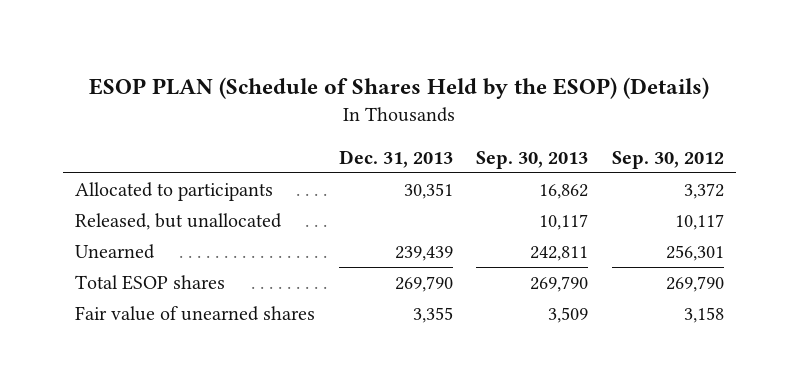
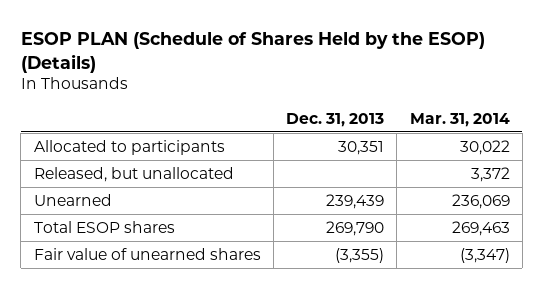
[476,150,589,169] Sep. 30, 2013 -> none
[611,150,724,169] Sep. 30, 2012 -> none
none -> [409,112,510,127] Mar. 31, 2014
[412,307,453,324] 3,355 -> [335,247,385,263] (3,355)

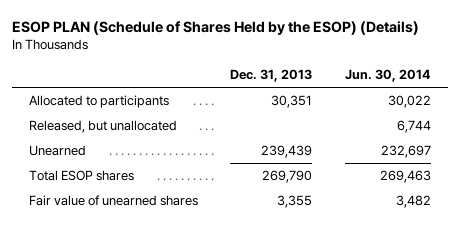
[409,112,510,127] Mar. 31, 2014 -> none
none -> [345,69,432,83] Jun. 30, 2014
[335,247,385,263] (3,355) -> [277,194,313,208] 3,355

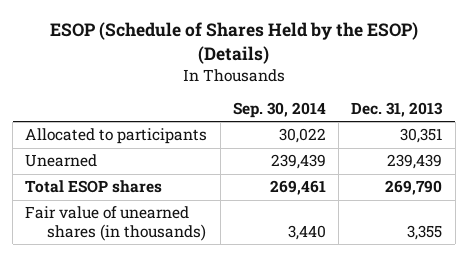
[12,21,420,36] ESOP PLAN (Schedule of Shares Held by the ESOP) (Details) -> [49,22,418,64] ESOP (Schedule of Shares Held by the ESOP) (Details)
[345,69,432,83] Jun. 30, 2014 -> none
none -> [232,102,326,119] Sep. 30, 2014
[28,119,177,133] Released, but unallocated -> none
[28,194,198,206] Fair value of unearned shares -> [25,206,206,241] Fair value of unearned shares (in thousands)

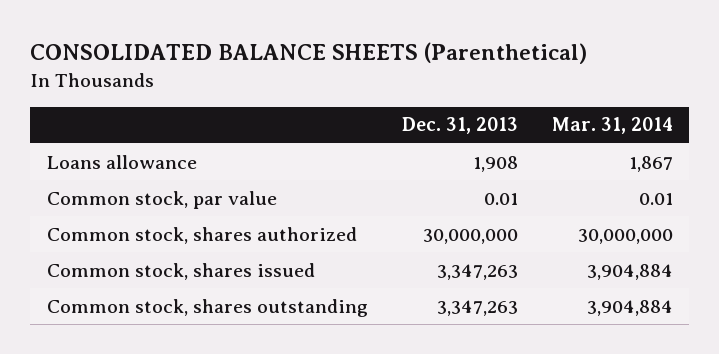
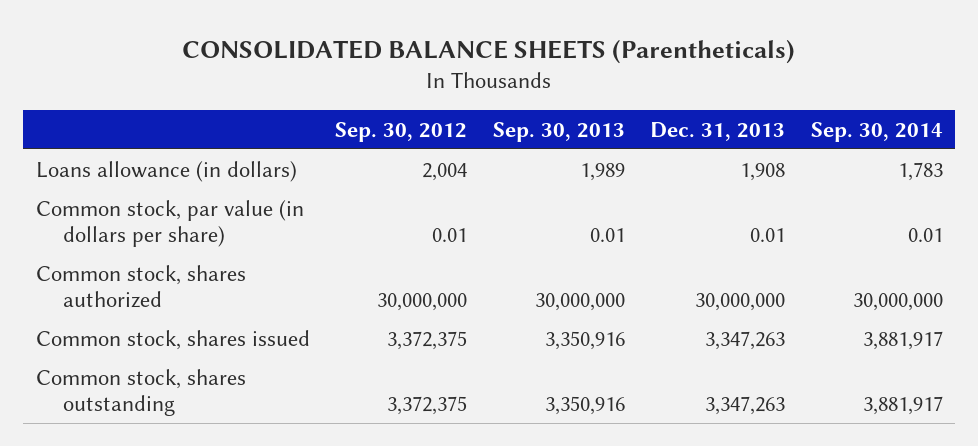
[30,42,588,65] CONSOLIDATED BALANCE SHEETS (Parenthetical) -> [182,38,796,64] CONSOLIDATED BALANCE SHEETS (Parentheticals)
[551,117,673,135] Mar. 31, 2014 -> none
none -> [335,121,468,142] Sep. 30, 2012
none -> [492,121,625,142] Sep. 30, 2013
none -> [810,121,943,142] Sep. 30, 2014
[46,154,197,169] Loans allowance -> [35,160,297,182] Loans allowance (in dollars)
[46,190,277,209] Common stock, par value -> [35,199,304,248] Common stock, par value (in dollars per share)

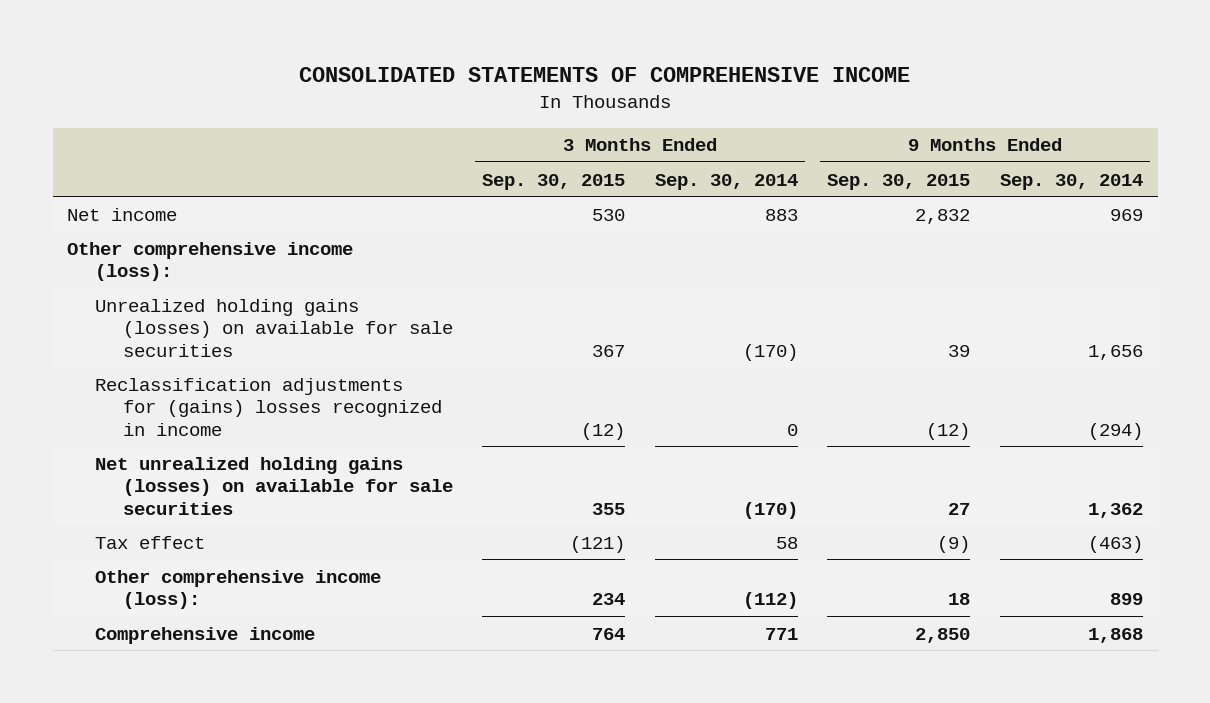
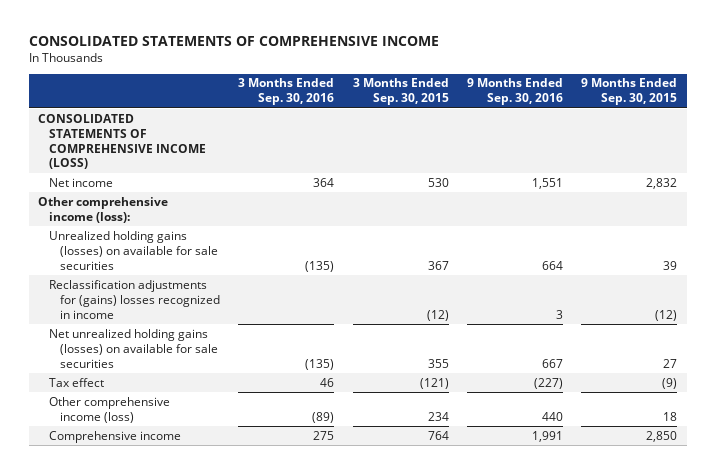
[654,173,798,190] Sep. 30, 2014 -> none
[1000,173,1144,190] Sep. 30, 2014 -> none
none -> [238,78,335,106] 3 Months Ended Sep. 30, 2016
none -> [467,78,564,106] 9 Months Ended Sep. 30, 2016
none -> [37,113,206,170] CONSOLIDATED STATEMENTS OF COMPREHENSIVE INCOME (LOSS)
[95,569,382,610] Other comprehensive income (loss): -> [48,396,170,423] Other comprehensive income (loss)

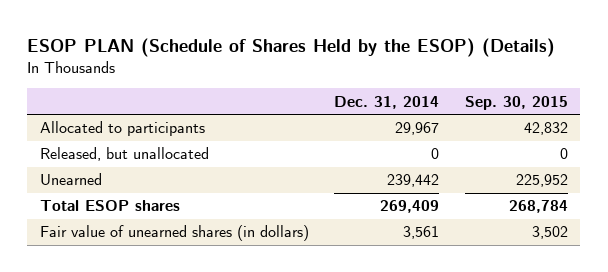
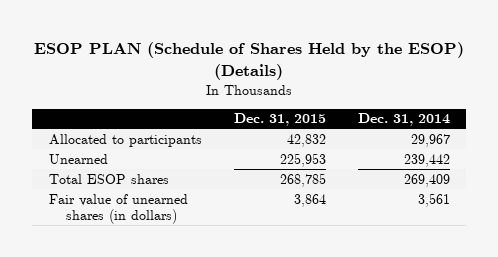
[464,95,568,110] Sep. 30, 2015 -> none
none -> [233,113,326,127] Dec. 31, 2015
[39,147,209,162] Released, but unallocated -> none

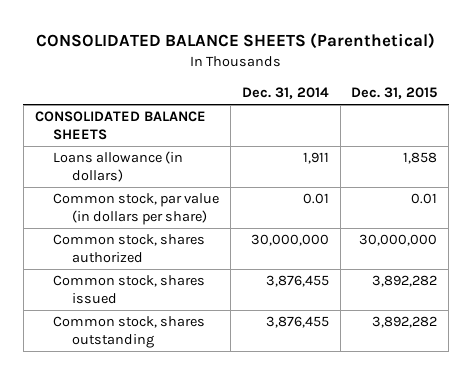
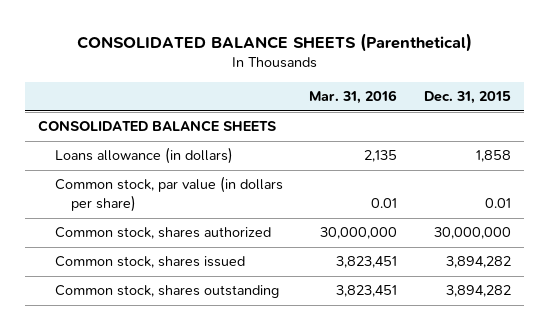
[241,86,329,99] Dec. 31, 2014 -> none
none -> [309,90,398,105] Mar. 31, 2016
[372,275,438,288] 3,892,282 -> [445,256,511,269] 3,894,282
[372,316,438,329] 3,892,282 -> [445,285,511,298] 3,894,282

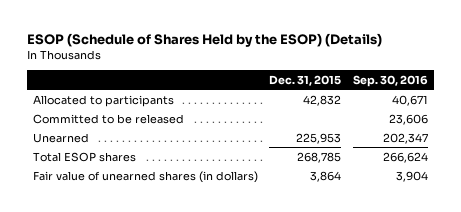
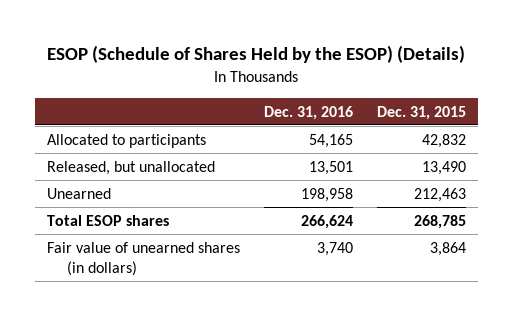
[353,74,429,87] Sep. 30, 2016 -> none
none -> [263,105,353,120] Dec. 31, 2016
[32,113,184,124] Committed to be released -> none
none -> [46,160,215,175] Released, but unallocated
[296,132,342,144] 225,953 -> [414,187,467,202] 212,463

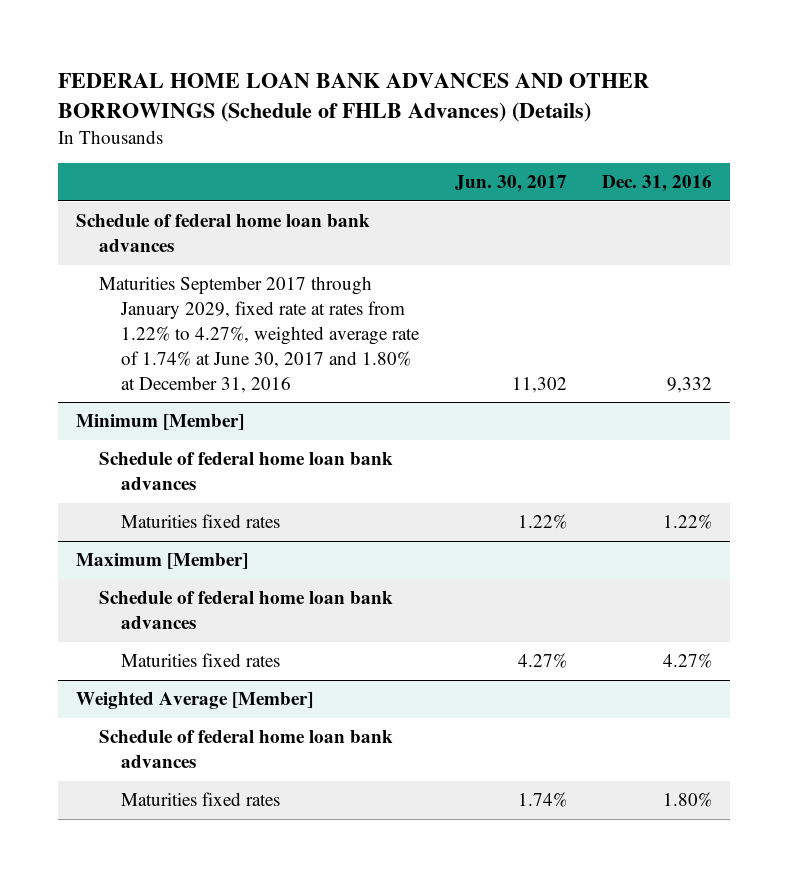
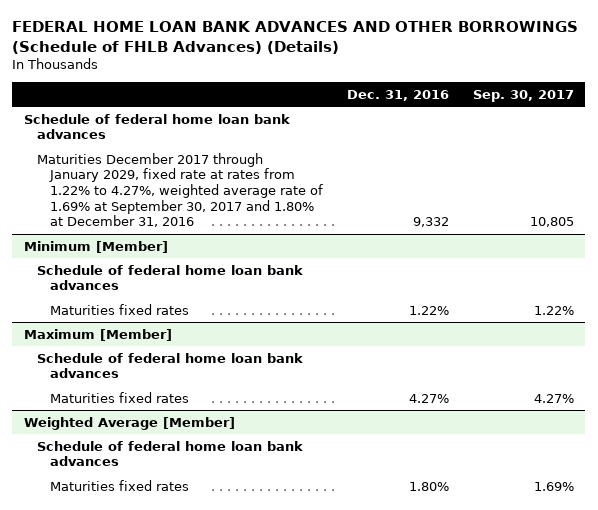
[454,175,567,193] Jun. 30, 2017 -> none
none -> [472,89,574,102] Sep. 30, 2017
[98,276,421,393] Maturities September 2017 through January 2029, fixed rate at rates from 1.22% to 4.27%, weighted average rate of 1.74% at June 30, 2017 and 1.80% at December 31, 2016 -> [37,152,324,228] Maturities December 2017 through January 2029, fixed rate at rates from 1.22% to 4.27%, weighted average rate of 1.69% at September 30, 2017 and 1.80% at December 31, 2016

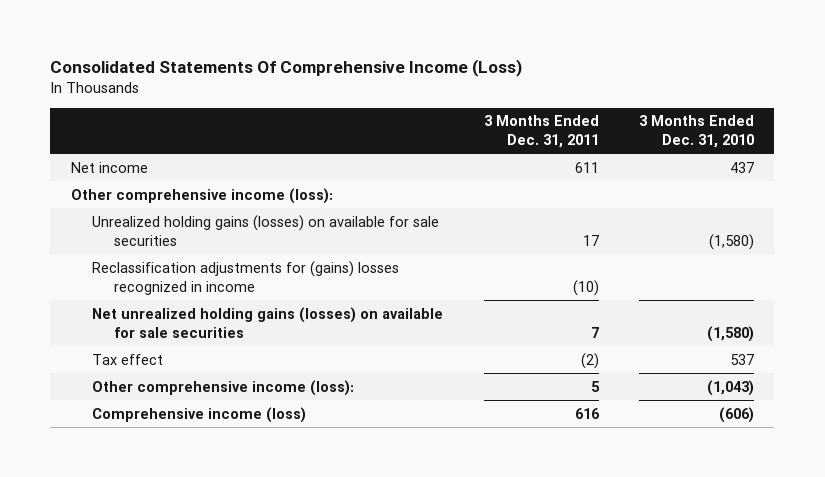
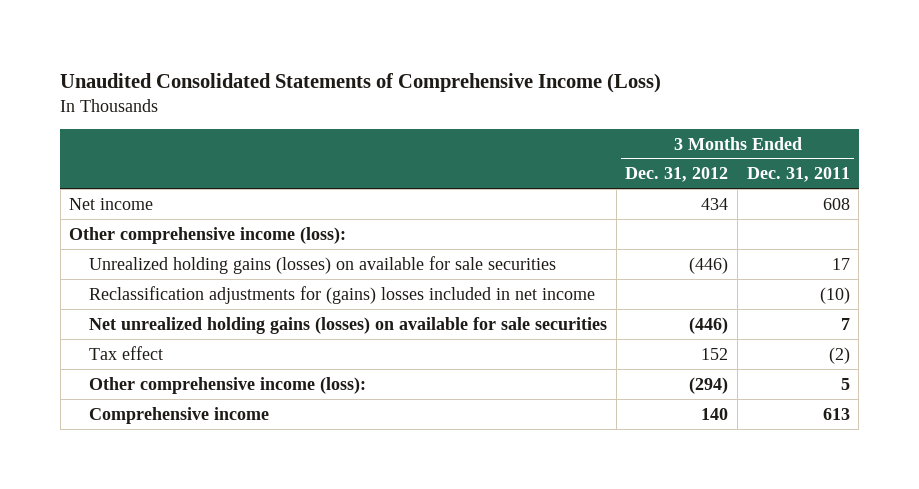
[50,59,523,78] Consolidated Statements Of Comprehensive Income (Loss) -> [60,72,662,93] Unaudited Consolidated Statements of Comprehensive Income (Loss)
[639,115,755,149] 3 Months Ended Dec. 31, 2010 -> none
none -> [625,167,729,183] Dec. 31, 2012
[574,161,599,173] 611 -> [822,197,850,210] 608
[92,260,400,295] Reclassification adjustments for (gains) losses recognized in income -> [89,285,596,304] Reclassification adjustments for (gains) losses included in net income
[92,406,307,423] Comprehensive income (loss) -> [89,406,270,424] Comprehensive income
[574,407,600,419] 616 -> [822,407,850,420] 613

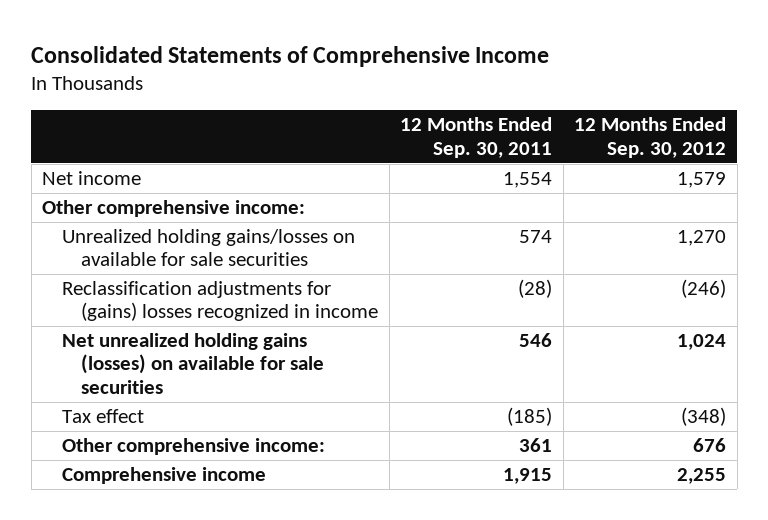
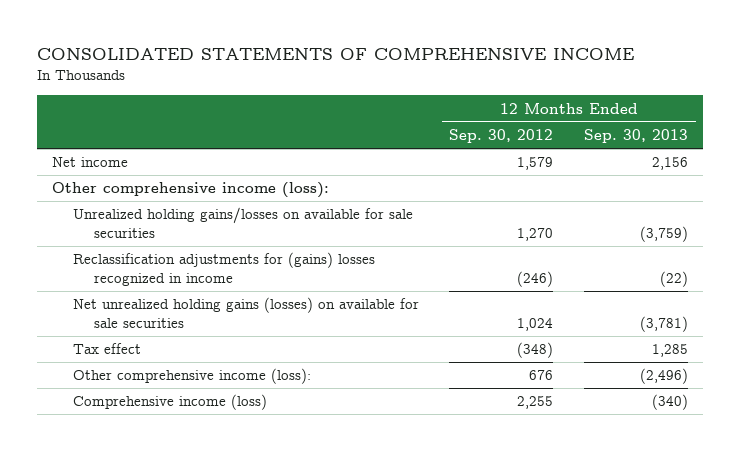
[31,45,550,67] Consolidated Statements of Comprehensive Income -> [36,48,634,61] CONSOLIDATED STATEMENTS OF COMPREHENSIVE INCOME
[400,117,553,158] 12 Months Ended Sep. 30, 2011 -> none
none -> [583,129,688,144] Sep. 30, 2013
[42,200,306,218] Other comprehensive income: -> [52,182,330,199] Other comprehensive income (loss):
[61,438,325,456] Other comprehensive income: -> [72,368,311,385] Other comprehensive income (loss):
[61,467,266,485] Comprehensive income -> [72,394,267,411] Comprehensive income (loss)

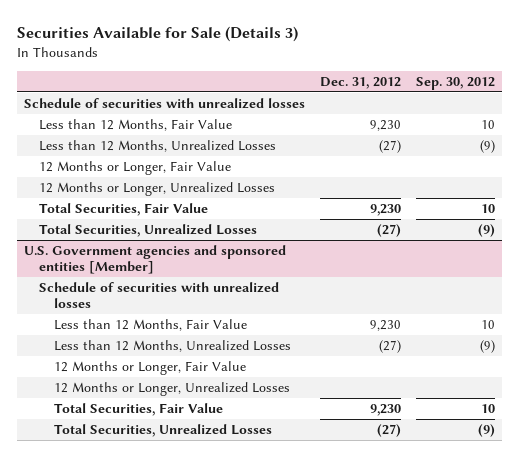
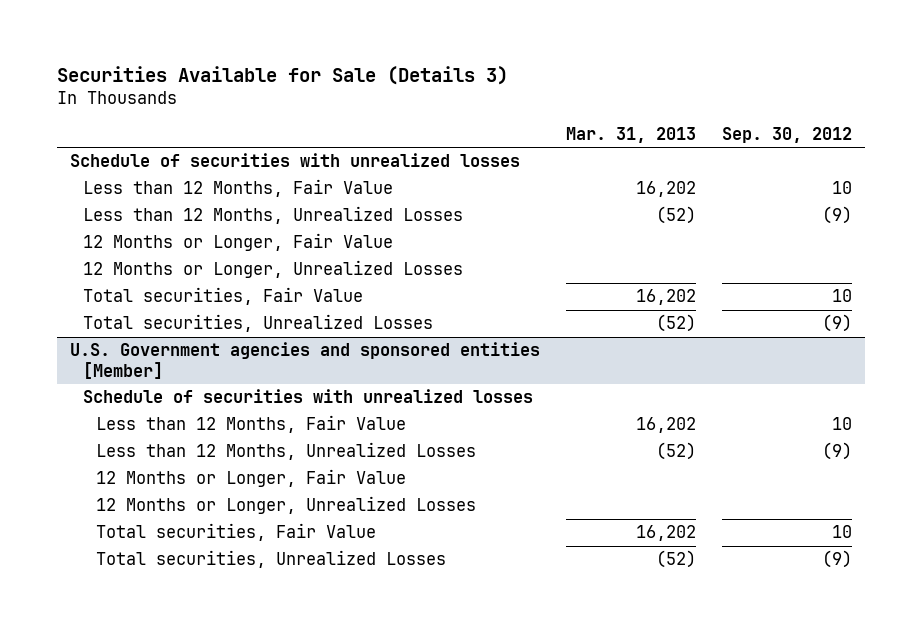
[320,76,402,89] Dec. 31, 2012 -> none
none -> [565,127,696,144] Mar. 31, 2013
[39,202,209,216] Total Securities, Fair Value -> [82,287,363,306] Total securities, Fair Value
[39,223,258,237] Total Securities, Unrealized Losses -> [82,314,433,333] Total securities, Unrealized Losses
[54,402,224,416] Total Securities, Fair Value -> [95,523,376,542] Total securities, Fair Value
[54,423,273,437] Total Securities, Unrealized Losses -> [95,550,446,569] Total securities, Unrealized Losses

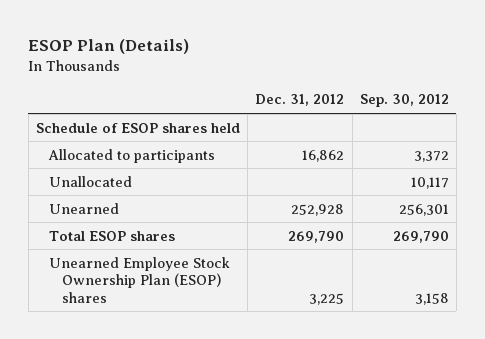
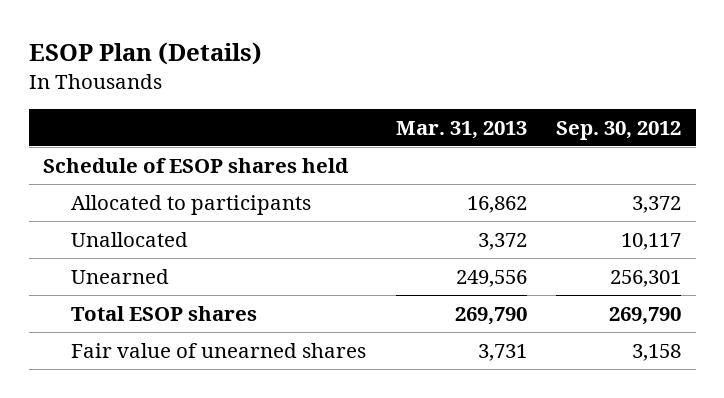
[255,94,345,107] Dec. 31, 2012 -> none
none -> [395,121,527,140] Mar. 31, 2013
[49,256,231,303] Unearned Employee Stock Ownership Plan (ESOP) shares -> [71,342,367,358] Fair value of unearned shares

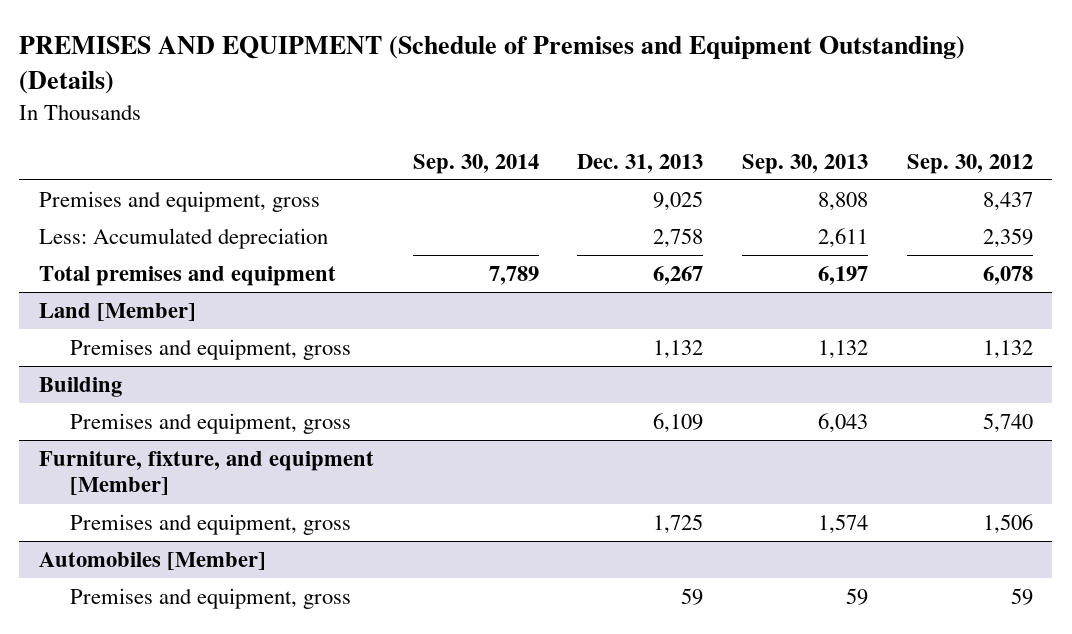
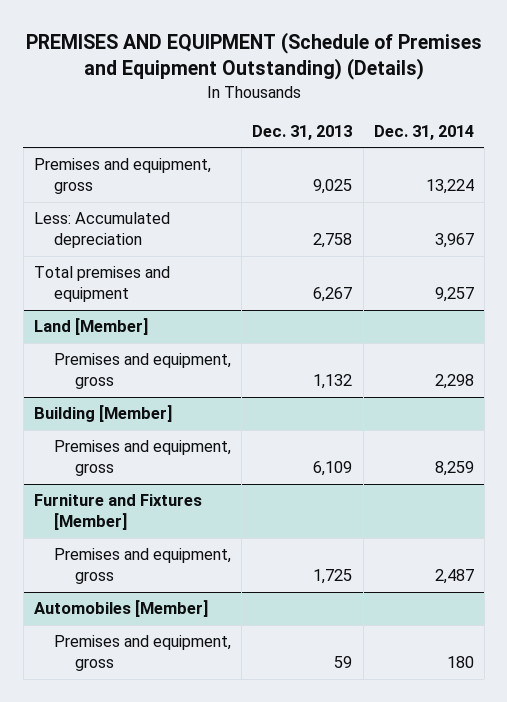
[412,153,539,174] Sep. 30, 2014 -> none
[742,153,869,174] Sep. 30, 2013 -> none
[907,153,1034,174] Sep. 30, 2012 -> none
none -> [373,124,474,140] Dec. 31, 2014
[38,377,122,398] Building -> [33,405,172,423] Building [Member]
[38,451,374,496] Furniture, fixture, and equipment [Member] -> [33,494,202,531] Furniture and Fixtures [Member]

